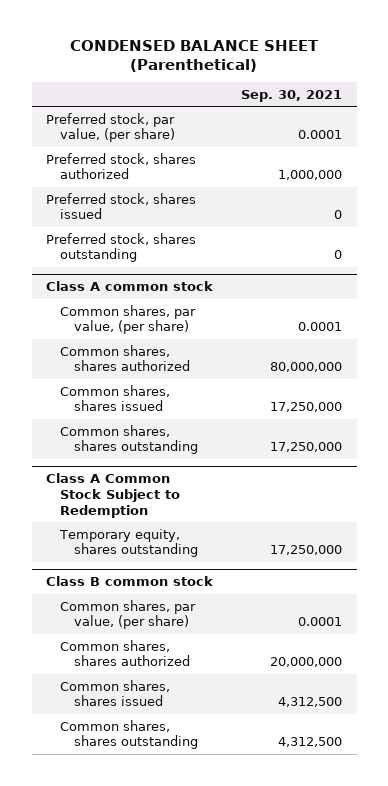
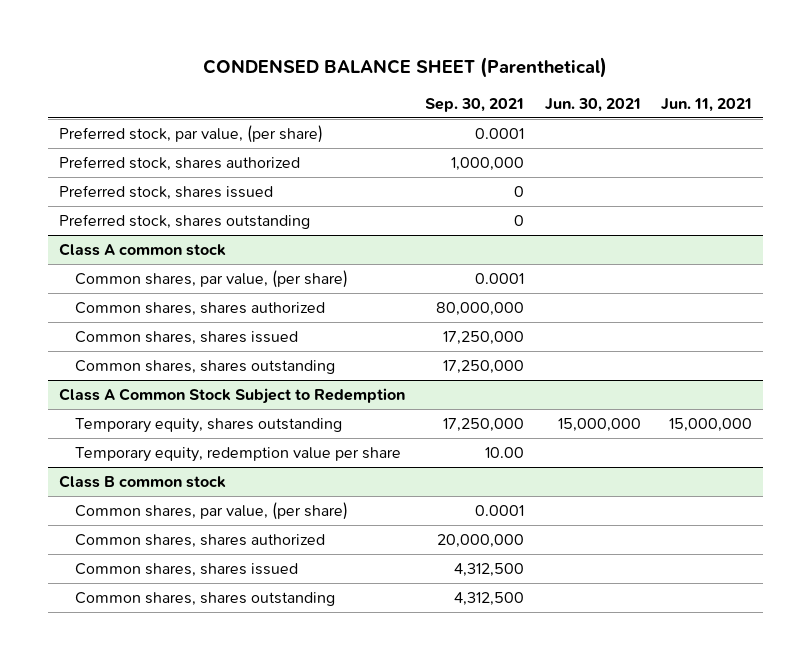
none -> [544,98,641,113] Jun. 30, 2021
none -> [661,98,753,113] Jun. 11, 2021
none -> [74,446,401,462] Temporary equity, redemption value per share

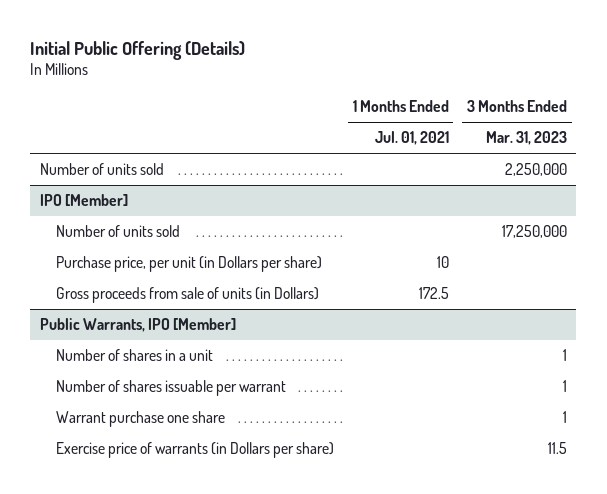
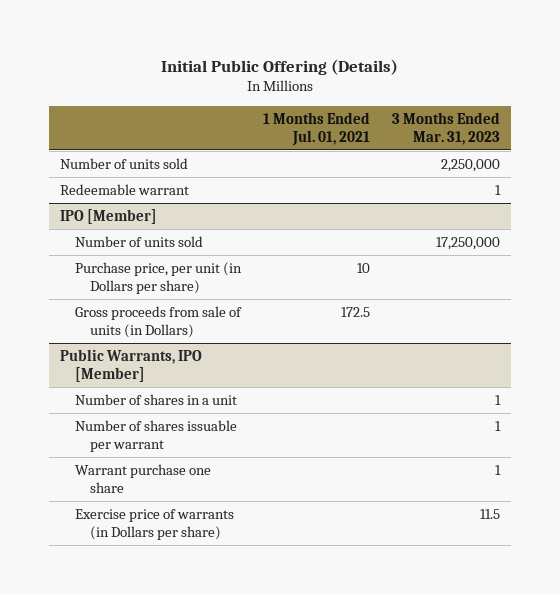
none -> [59,184,189,196] Redeemable warrant

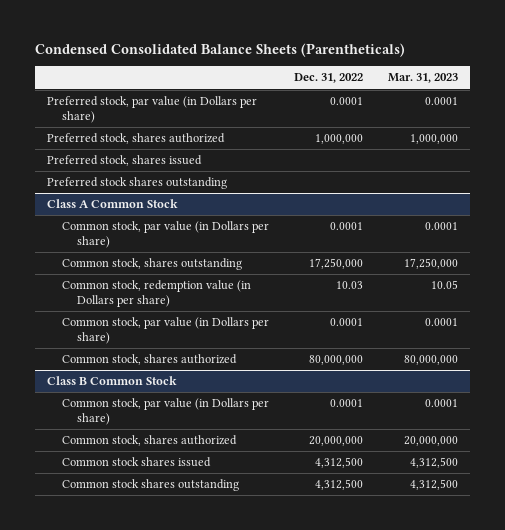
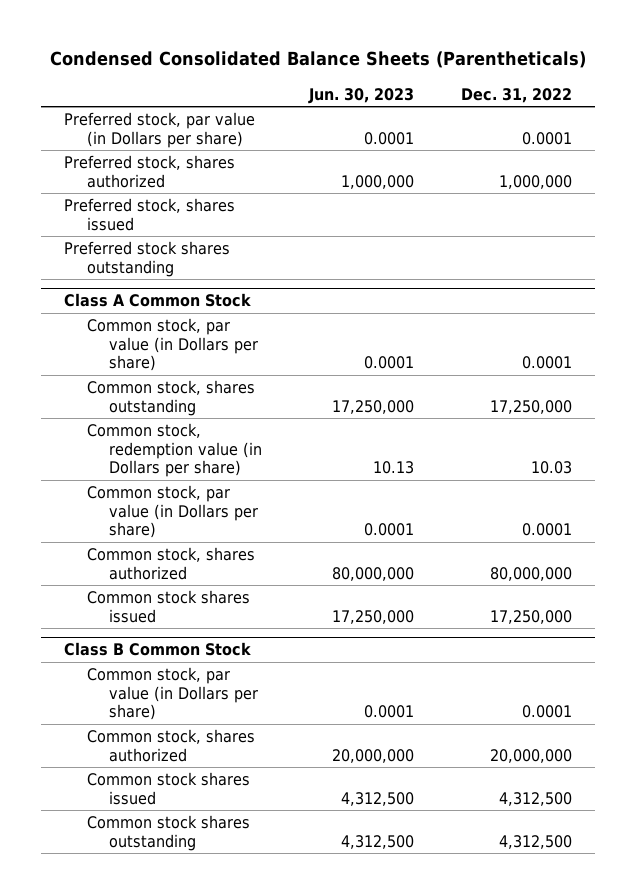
[387,73,458,84] Mar. 31, 2023 -> none
none -> [307,87,414,104] Jun. 30, 2023
none -> [86,590,250,623] Common stock shares issued

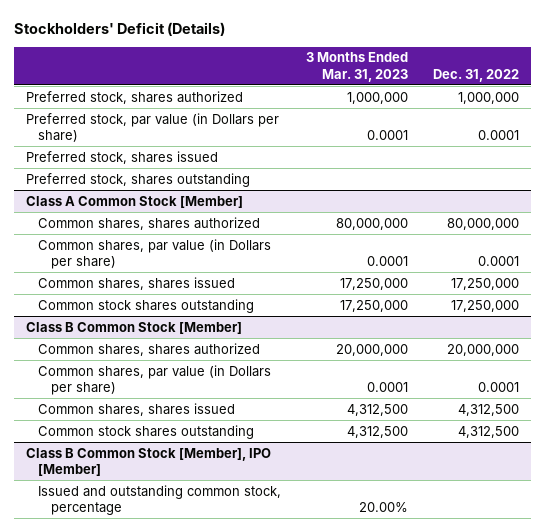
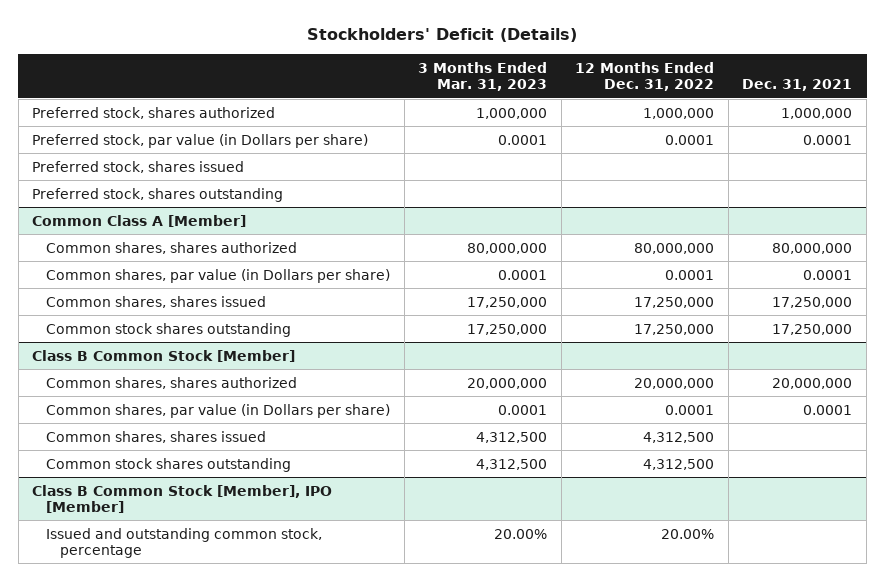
[433,68,520,82] Dec. 31, 2022 -> none
none -> [575,61,715,92] 12 Months Ended Dec. 31, 2022
none -> [742,79,853,92] Dec. 31, 2021
[26,195,244,208] Class A Common Stock [Member] -> [32,214,247,227] Common Class A [Member]

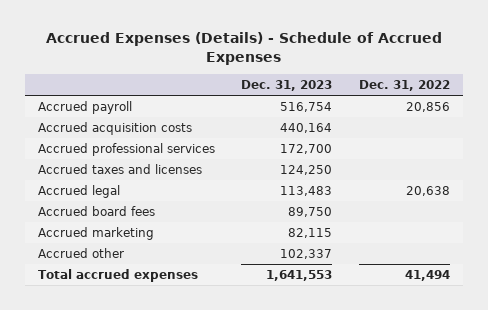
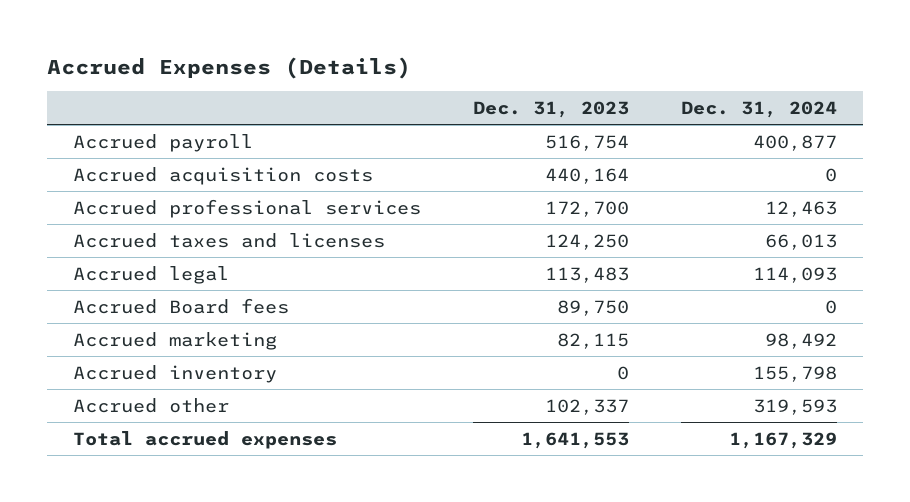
[45,32,442,65] Accrued Expenses (Details) - Schedule of Accrued Expenses -> [46,56,411,79] Accrued Expenses (Details)
[359,79,451,91] Dec. 31, 2022 -> none
none -> [681,100,838,118] Dec. 31, 2024
[37,205,155,216] Accrued board fees -> [72,297,289,314] Accrued Board fees
none -> [72,364,277,383] Accrued inventory

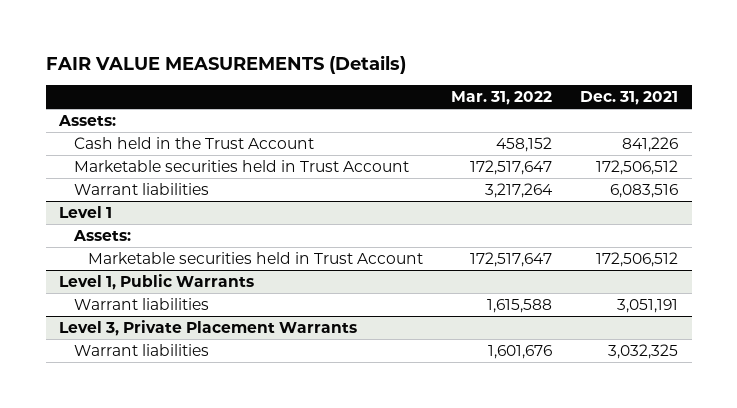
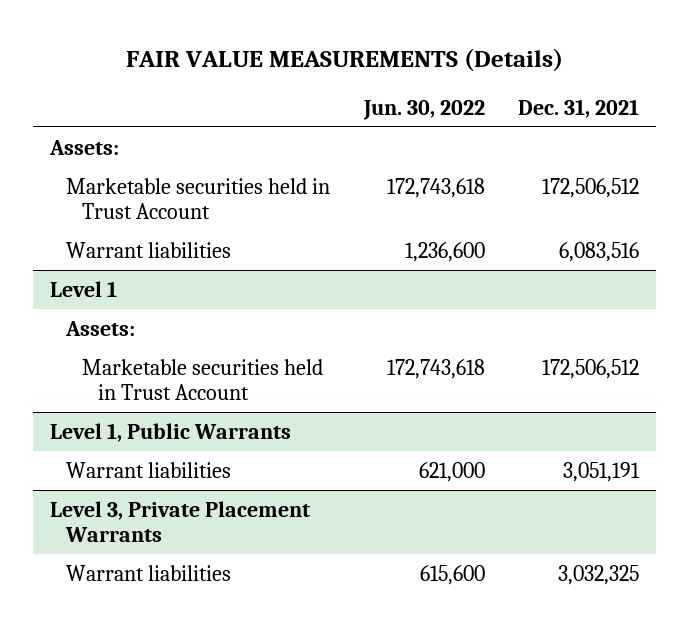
[450,91,552,106] Mar. 31, 2022 -> none
none -> [362,99,485,120] Jun. 30, 2022
[73,136,314,149] Cash held in the Trust Account -> none

